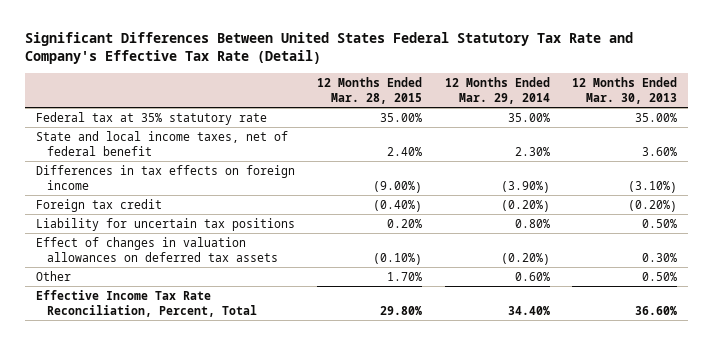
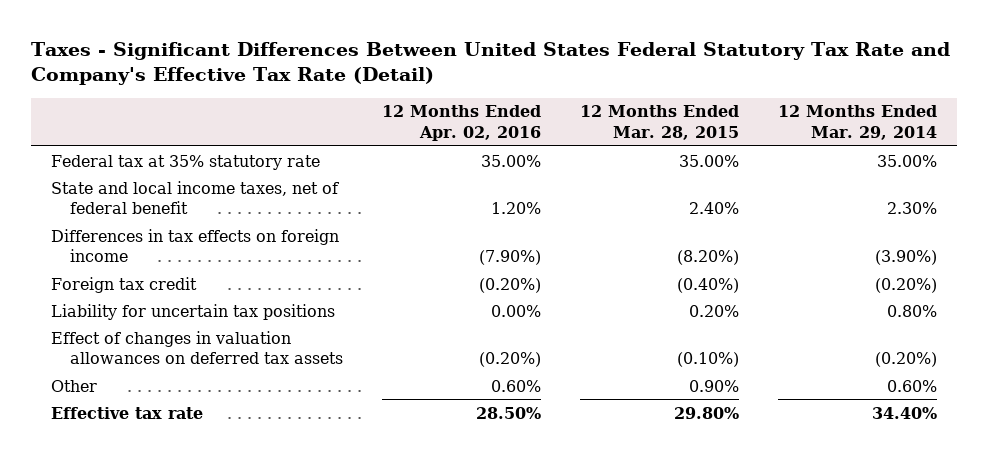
[24,31,633,65] Significant Differences Between United States Federal Statutory Tax Rate and Company's Effective Tax Rate (Detail) -> [31,42,951,86] Taxes - Significant Differences Between United States Federal Statutory Tax Rate and Company's Effective Tax Rate (Detail)
[572,76,678,104] 12 Months Ended Mar. 30, 2013 -> none
none -> [381,105,541,141] 12 Months Ended Apr. 02, 2016
[373,180,423,193] (9.00%) -> [676,250,739,266] (8.20%)
[387,271,423,281] 1.70% -> [688,379,739,392] 0.90%
[35,289,258,317] Effective Income Tax Rate Reconciliation, Percent, Total -> [50,406,203,419] Effective tax rate

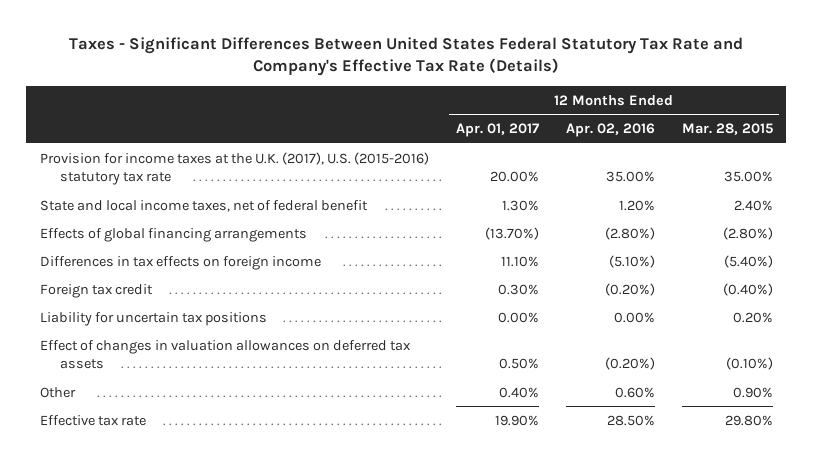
[31,42,951,86] Taxes - Significant Differences Between United States Federal Statutory Tax Rate and Company's Effective Tax Rate (Detail) -> [69,36,744,77] Taxes - Significant Differences Between United States Federal Statutory Tax Rate and Company's Effective Tax Rate (Details)
[778,105,938,140] 12 Months Ended Mar. 29, 2014 -> none
none -> [455,123,539,138] Apr. 01, 2017
[50,154,320,170] Federal tax at 35% statutory rate -> [39,151,429,185] Provision for income taxes at the U.K. (2017), U.S. (2015-2016) statutory tax rate
none -> [39,227,307,242] Effects of global financing arrangements
[478,250,541,266] (7.90%) -> [608,254,655,268] (5.10%)
[676,250,739,266] (8.20%) -> [723,254,773,268] (5.40%)

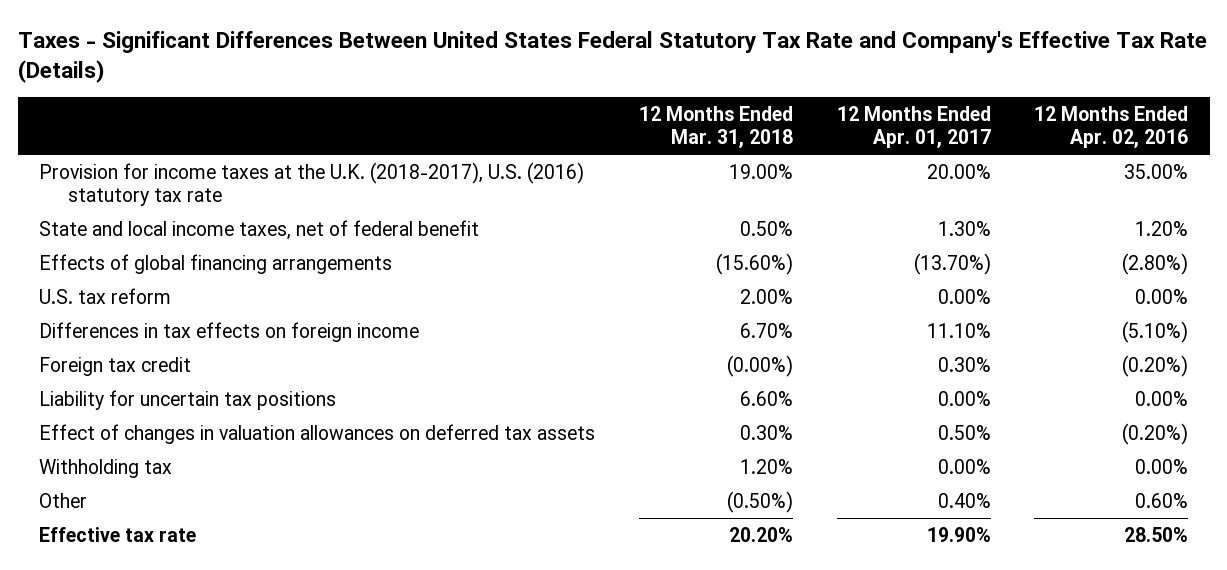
[681,123,773,136] Mar. 28, 2015 -> none
none -> [638,106,793,148] 12 Months Ended Mar. 31, 2018
[39,151,429,185] Provision for income taxes at the U.K. (2017), U.S. (2015-2016) statutory tax rate -> [39,162,585,206] Provision for income taxes at the U.K. (2018-2017), U.S. (2016) statutory tax rate
none -> [39,288,172,305] U.S. tax reform
none -> [39,459,173,479] Withholding tax

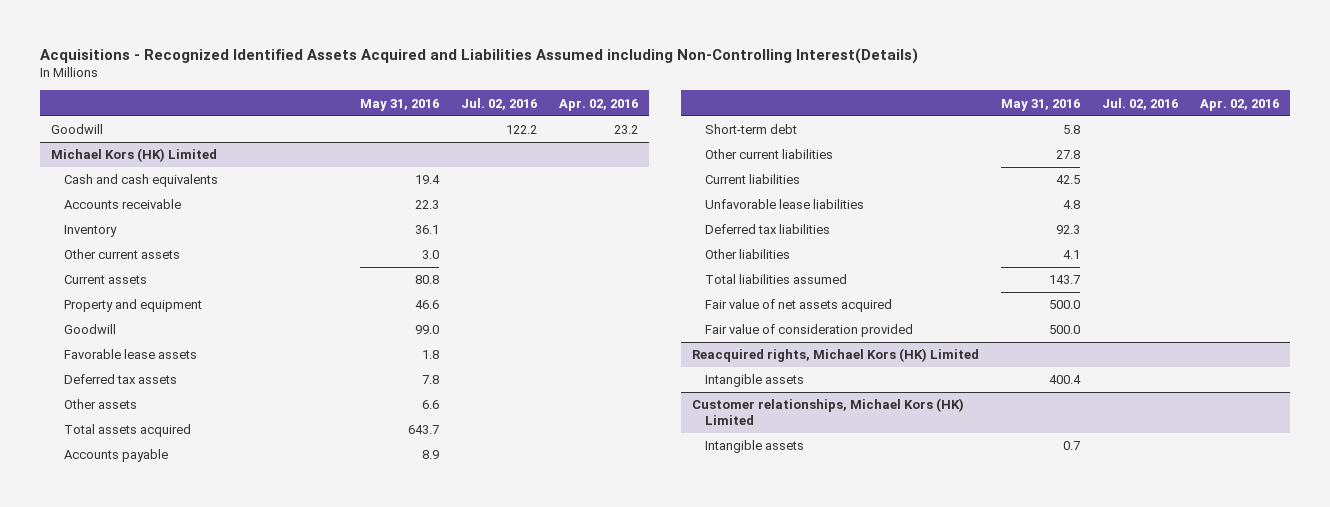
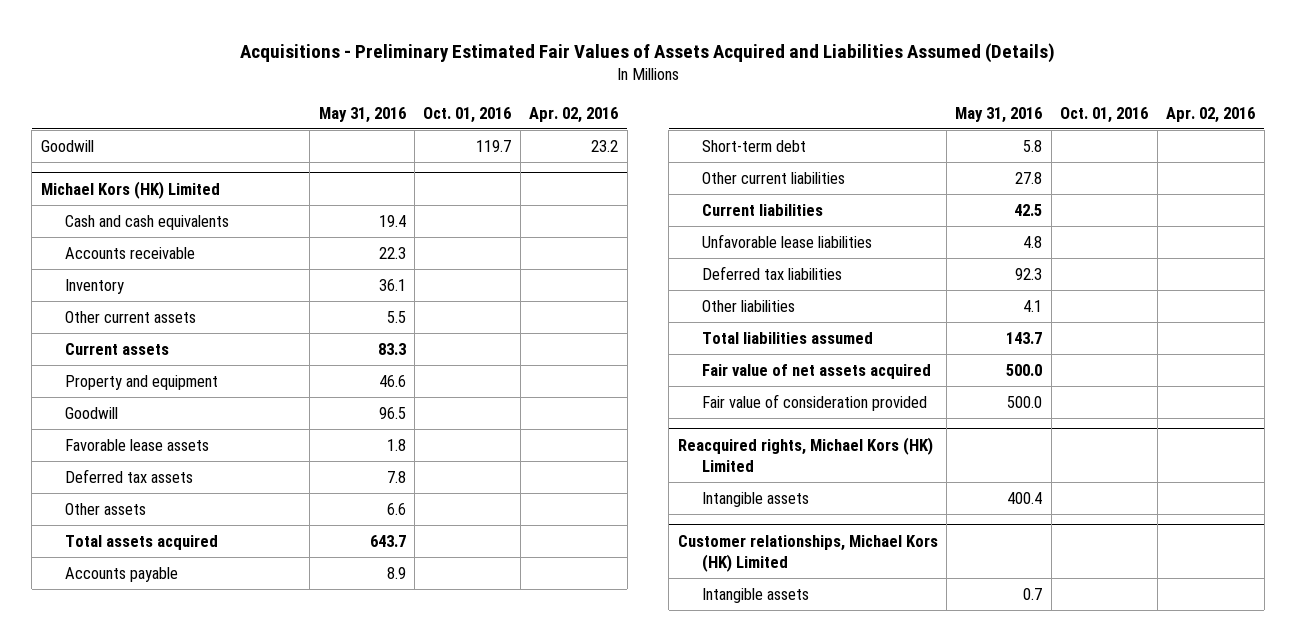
[39,47,918,64] Acquisitions - Recognized Identified Assets Acquired and Liabilities Assumed including Non-Controlling Interest(Details) -> [239,42,1055,63] Acquisitions - Preliminary Estimated Fair Values of Assets Acquired and Liabilities Assumed (Details)
[460,97,537,110] Jul. 02, 2016 -> none
none -> [423,106,512,123] Oct. 01, 2016
[421,250,439,260] 3.0 -> [386,310,406,323] 5.5
[414,275,439,285] 80.8 -> [377,342,406,355] 83.3
[414,325,439,335] 99.0 -> [378,406,406,419] 96.5

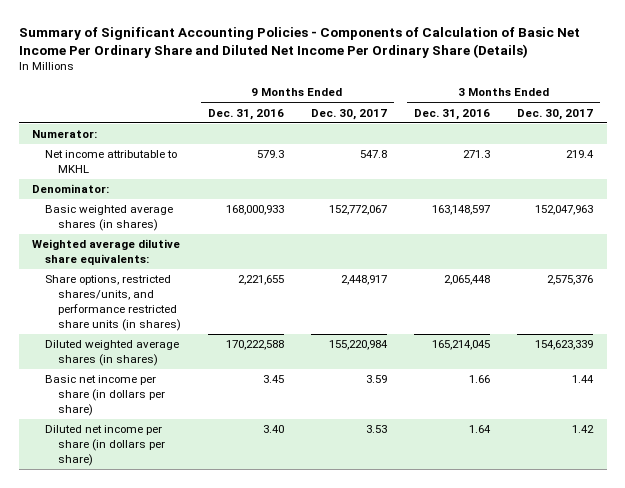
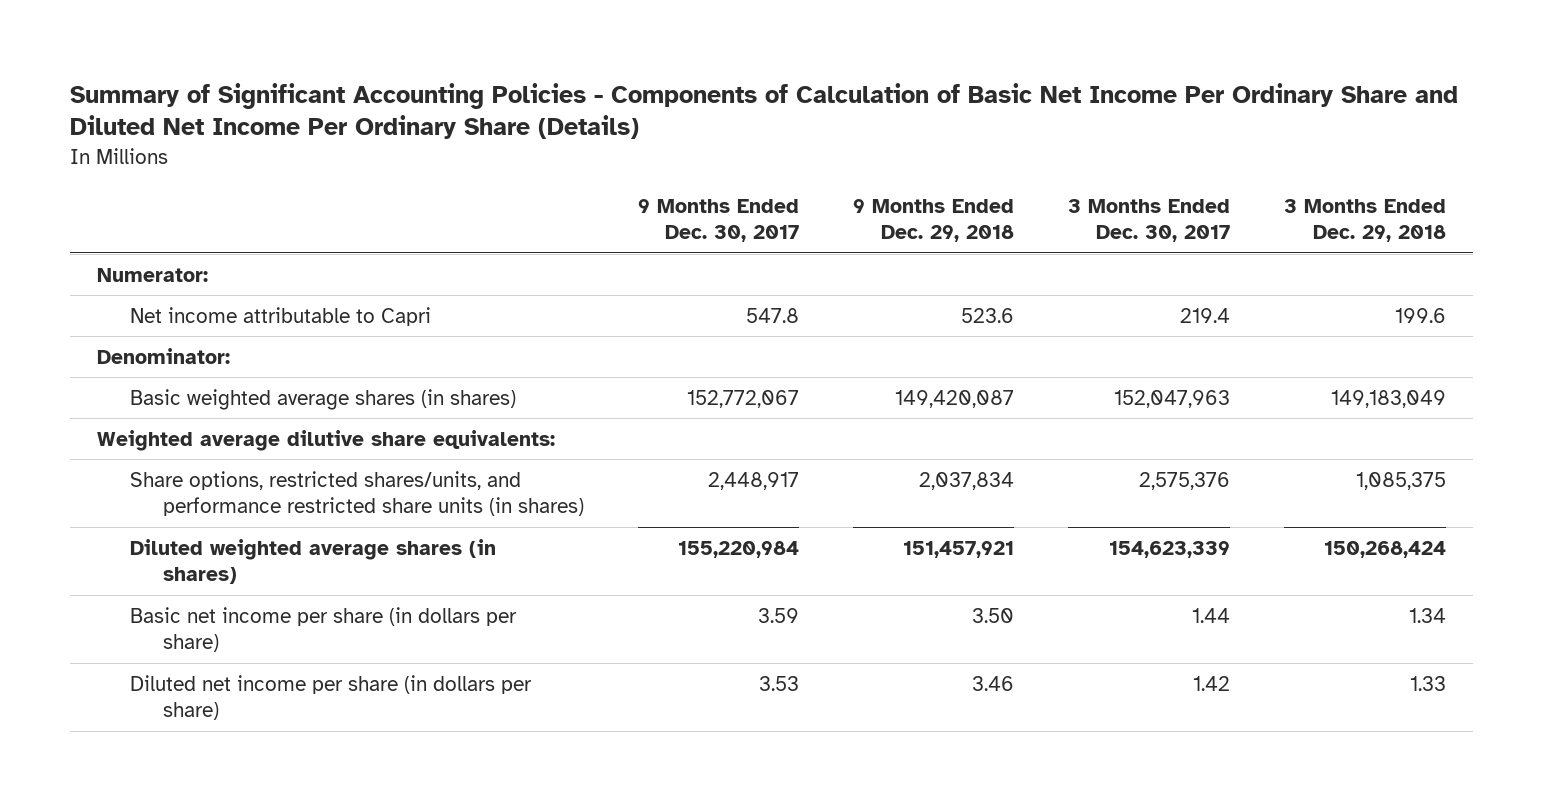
[207,108,284,120] Dec. 31, 2016 -> none
[414,108,491,120] Dec. 31, 2016 -> none
none -> [852,198,1014,243] 9 Months Ended Dec. 29, 2018
none -> [1283,198,1446,243] 3 Months Ended Dec. 29, 2018
[45,150,178,174] Net income attributable to MKHL -> [129,306,431,326] Net income attributable to Capri

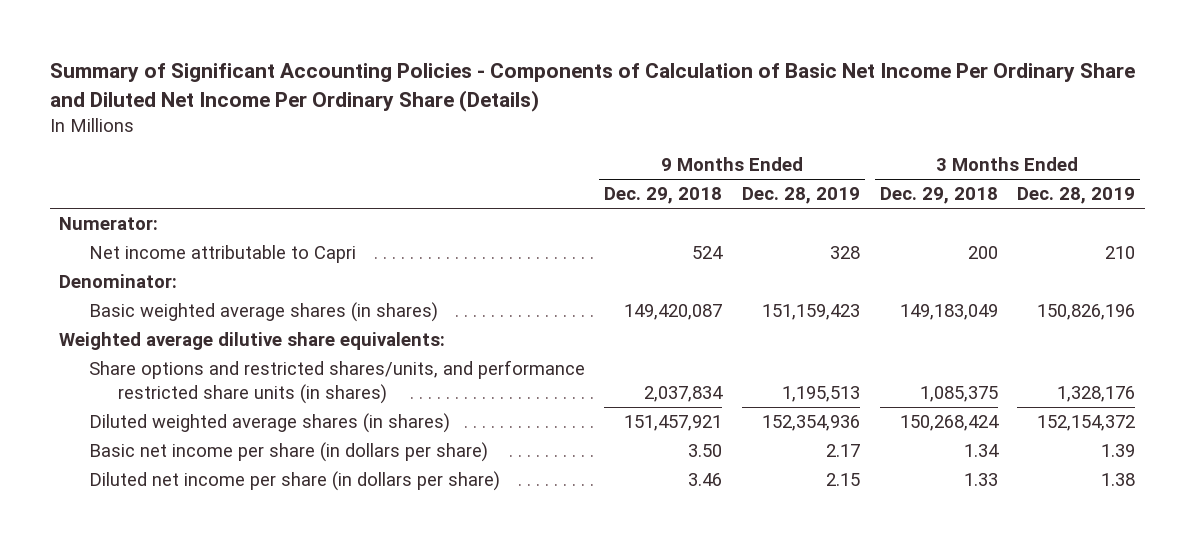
[637,198,799,243] 9 Months Ended Dec. 30, 2017 -> none
[1067,198,1230,243] 3 Months Ended Dec. 30, 2017 -> none
none -> [741,187,860,205] Dec. 28, 2019
none -> [1017,187,1136,205] Dec. 28, 2019
[960,307,1014,323] 523.6 -> [692,246,724,260] 524
[1394,307,1446,323] 199.6 -> [967,246,998,260] 200
[129,470,584,517] Share options, restricted shares/units, and performance restricted share units (in shares) -> [88,360,585,404] Share options and restricted shares/units, and performance restricted share units (in shares)

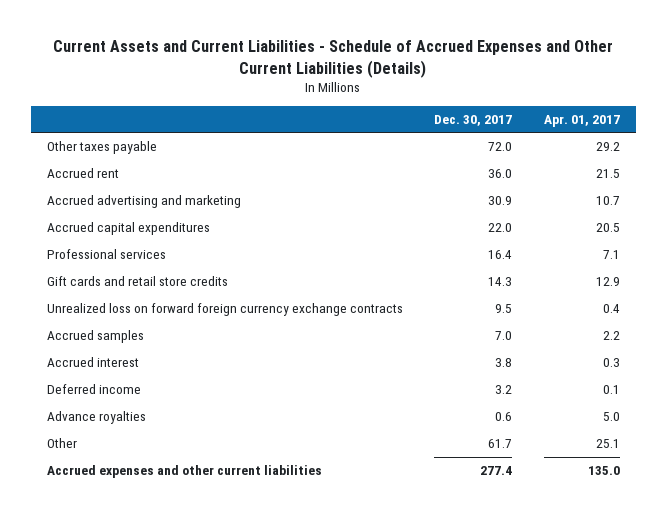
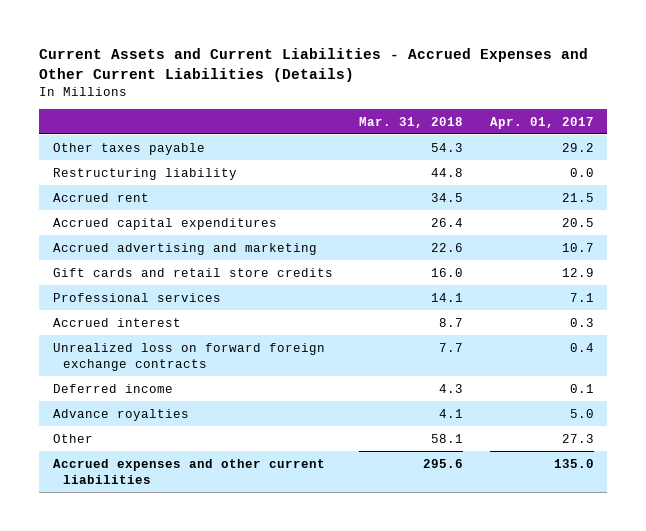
[53,40,614,78] Current Assets and Current Liabilities - Schedule of Accrued Expenses and Other Current Liabilities (Details) -> [39,48,589,82] Current Assets and Current Liabilities - Accrued Expenses and Other Current Liabilities (Details)
[434,114,513,126] Dec. 30, 2017 -> none
none -> [359,116,464,128] Mar. 31, 2018
none -> [52,167,237,180] Restructuring liability
[46,195,241,209] Accrued advertising and marketing -> [52,242,317,255] Accrued advertising and marketing
[46,303,403,317] Unrealized loss on forward foreign currency exchange contracts -> none
[46,330,144,344] Accrued samples -> none
[46,249,166,260] Professional services -> [52,292,221,302] Professional services
none -> [52,342,325,371] Unrealized loss on forward foreign exchange contracts
[595,439,620,449] 25.1 -> [561,433,594,443] 27.3

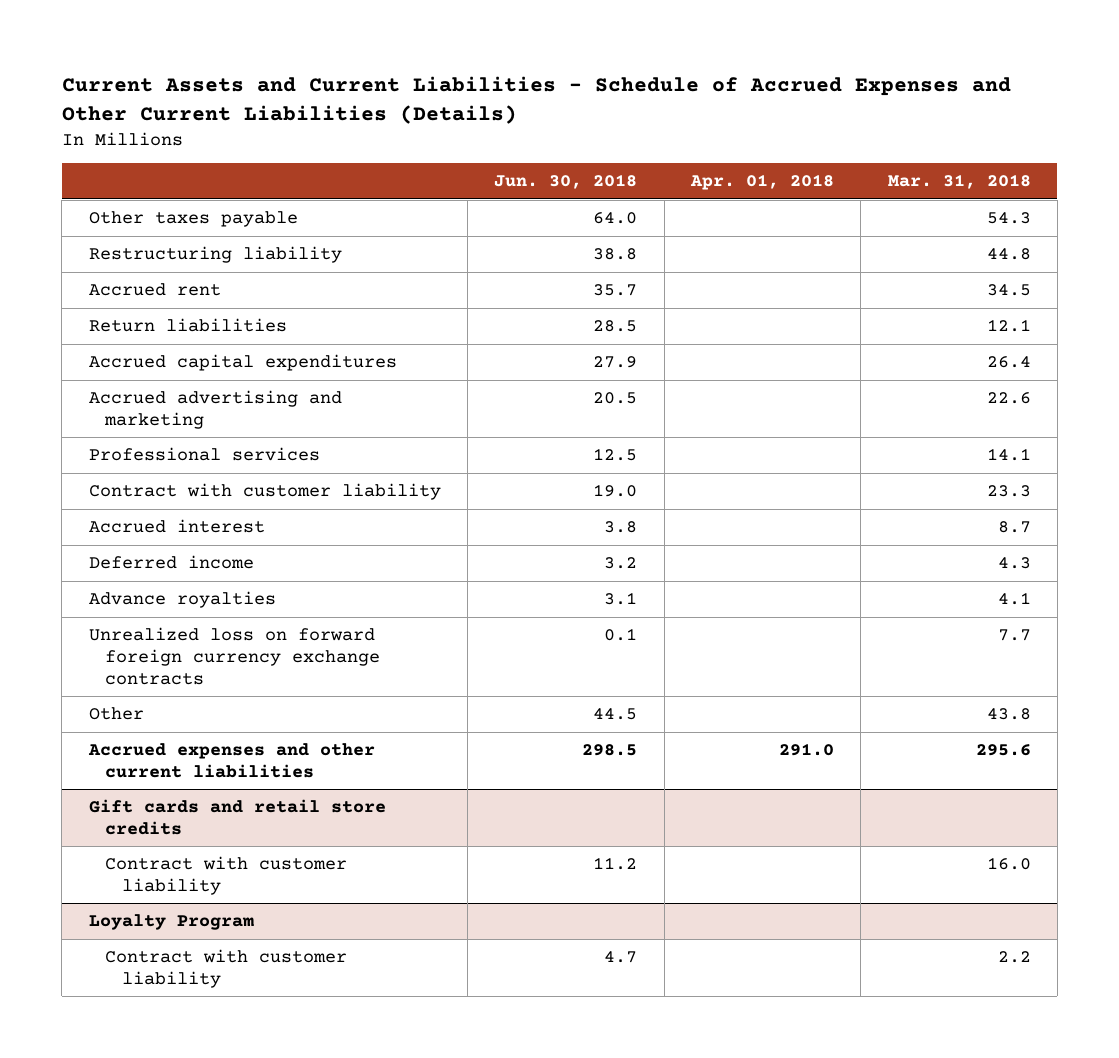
[39,48,589,82] Current Assets and Current Liabilities - Accrued Expenses and Other Current Liabilities (Details) -> [61,75,1011,124] Current Assets and Current Liabilities - Schedule of Accrued Expenses and Other Current Liabilities (Details)
[489,116,594,129] Apr. 01, 2017 -> none
none -> [494,174,638,190] Jun. 30, 2018
none -> [689,174,834,191] Apr. 01, 2018
none -> [88,318,287,333] Return liabilities
[52,267,333,277] Gift cards and retail store credits -> none
none -> [88,483,441,501] Contract with customer liability
[52,342,325,371] Unrealized loss on forward foreign exchange contracts -> none
none -> [88,627,381,685] Unrealized loss on forward foreign currency exchange contracts
[431,433,464,443] 58.1 -> [986,708,1031,721] 43.8
none -> [88,799,386,835] Gift cards and retail store credits
none -> [105,856,348,895] Contract with customer liability
none -> [88,914,254,931] Loyalty Program
none -> [105,949,348,988] Contract with customer liability

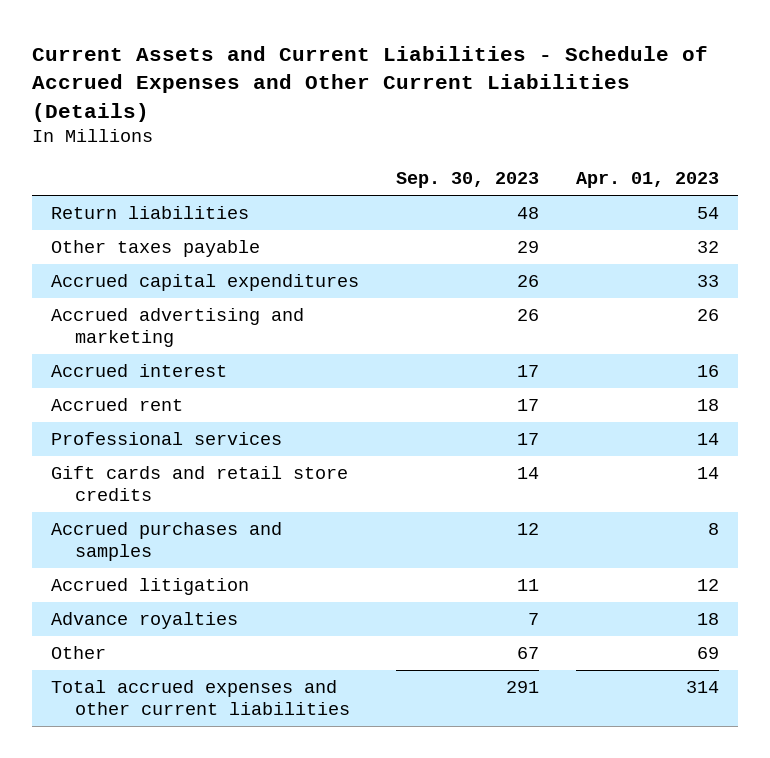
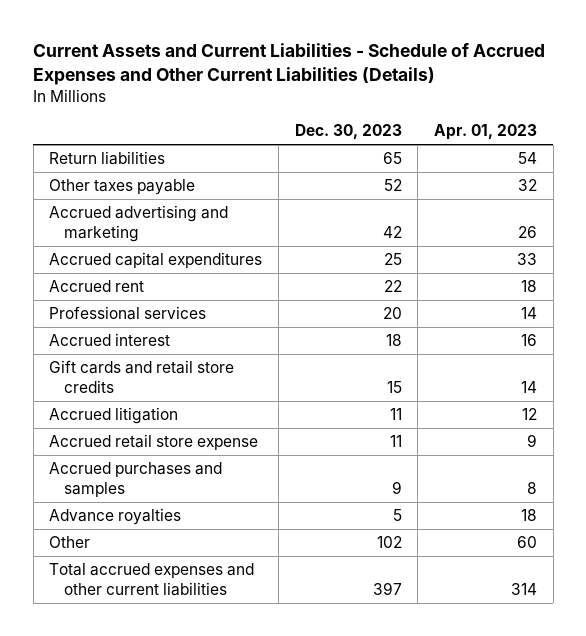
[396,171,540,188] Sep. 30, 2023 -> none
none -> [294,124,402,140] Dec. 30, 2023
[50,274,359,292] Accrued capital expenditures -> [49,252,263,269] Accrued capital expenditures
[50,364,227,378] Accrued interest -> [49,333,171,347] Accrued interest
none -> [49,434,259,451] Accrued retail store expense
[50,522,282,561] Accrued purchases and samples -> [49,462,223,498] Accrued purchases and samples
[697,647,720,660] 69 -> [517,536,538,549] 60

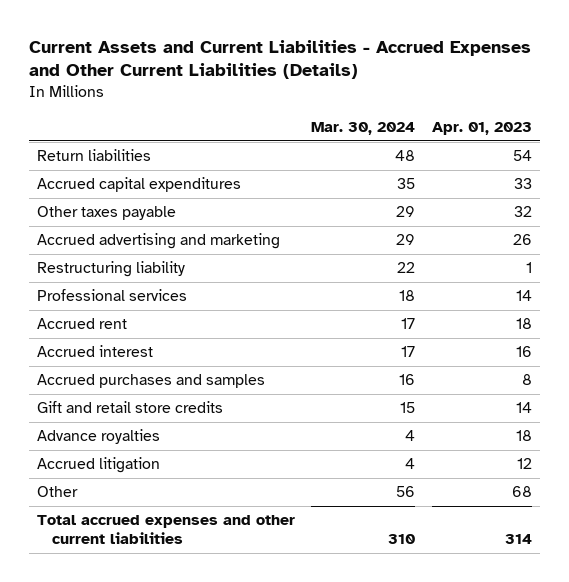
[33,43,546,85] Current Assets and Current Liabilities - Schedule of Accrued Expenses and Other Current Liabilities (Details) -> [28,39,531,80] Current Assets and Current Liabilities - Accrued Expenses and Other Current Liabilities (Details)
[294,124,402,140] Dec. 30, 2023 -> none
none -> [311,121,416,135] Mar. 30, 2024
[49,252,263,269] Accrued capital expenditures -> [37,177,242,193] Accrued capital expenditures
none -> [37,261,186,278] Restructuring liability
[49,280,145,293] Accrued rent -> [37,318,128,330] Accrued rent
[49,360,235,394] Gift cards and retail store credits -> none
[49,434,259,451] Accrued retail store expense -> none
none -> [37,401,224,414] Gift and retail store credits
[49,407,179,425] Accrued litigation -> [37,457,161,474] Accrued litigation
[517,536,538,549] 60 -> [511,486,532,498] 68

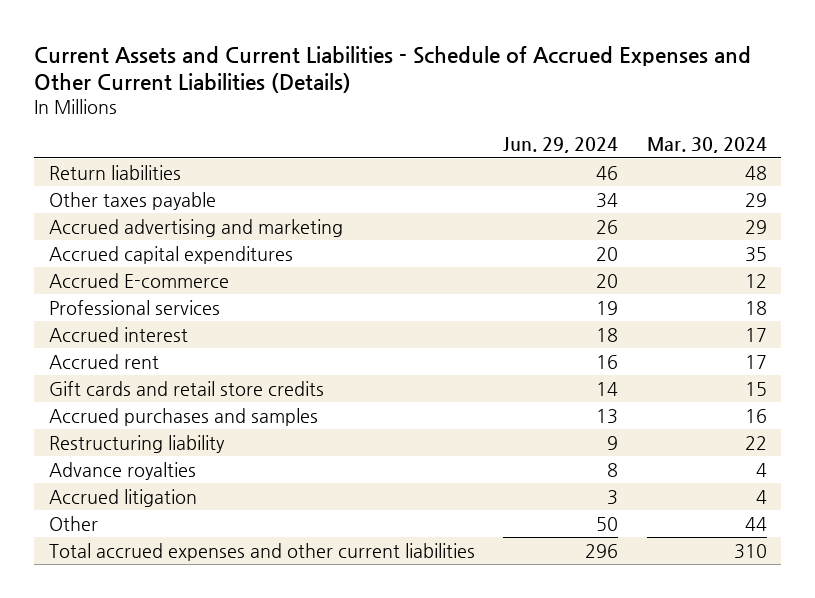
[28,39,531,80] Current Assets and Current Liabilities - Accrued Expenses and Other Current Liabilities (Details) -> [34,45,752,94] Current Assets and Current Liabilities - Schedule of Accrued Expenses and Other Current Liabilities (Details)
[431,121,532,135] Apr. 01, 2023 -> none
none -> [503,137,619,154] Jun. 29, 2024
[37,177,242,193] Accrued capital expenditures -> [48,245,293,264] Accrued capital expenditures
none -> [48,272,229,288] Accrued E-commerce
[37,318,128,330] Accrued rent -> [48,353,159,369] Accrued rent
none -> [48,380,324,396] Gift cards and retail store credits
[37,401,224,414] Gift and retail store credits -> none
[37,261,186,278] Restructuring liability -> [48,434,225,453] Restructuring liability
[396,486,416,498] 56 -> [744,516,767,531] 44

